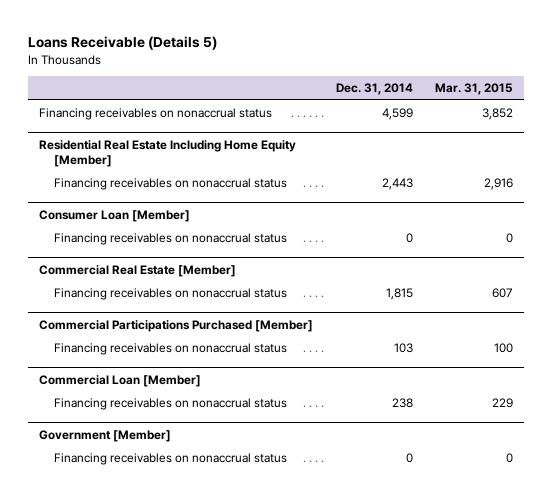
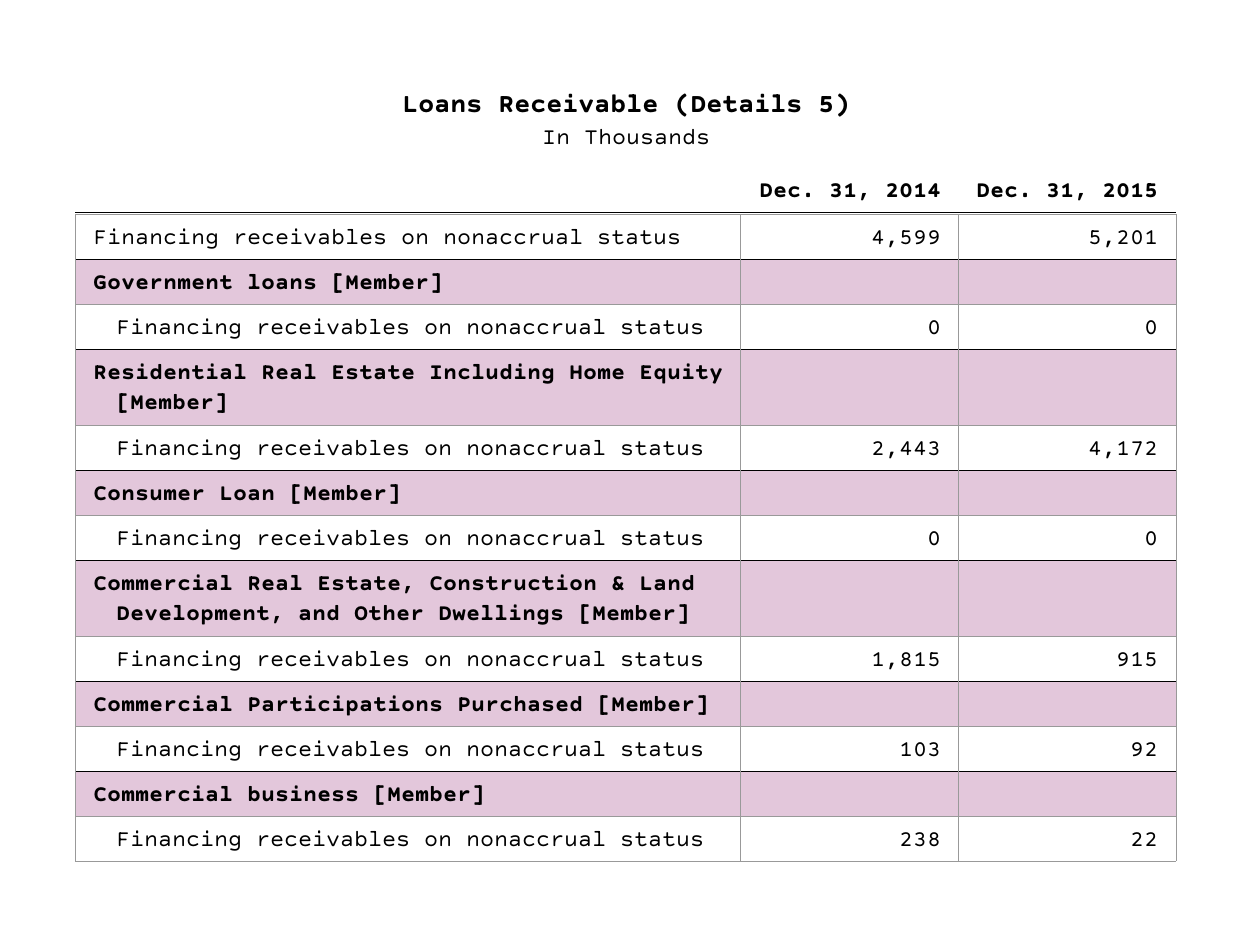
[435,82,514,95] Mar. 31, 2015 -> none
none -> [976,182,1159,202] Dec. 31, 2015
none -> [92,272,443,293] Government loans [Member]
none -> [115,317,704,339] Financing receivables on nonaccrual status
[39,264,237,277] Commercial Real Estate [Member] -> [92,573,695,626] Commercial Real Estate, Construction & Land Development, and Other Dwellings [Member]
[39,374,202,387] Commercial Loan [Member] -> [92,784,485,805] Commercial business [Member]
[39,429,172,442] Government [Member] -> none
[54,453,288,466] Financing receivables on nonaccrual status -> none

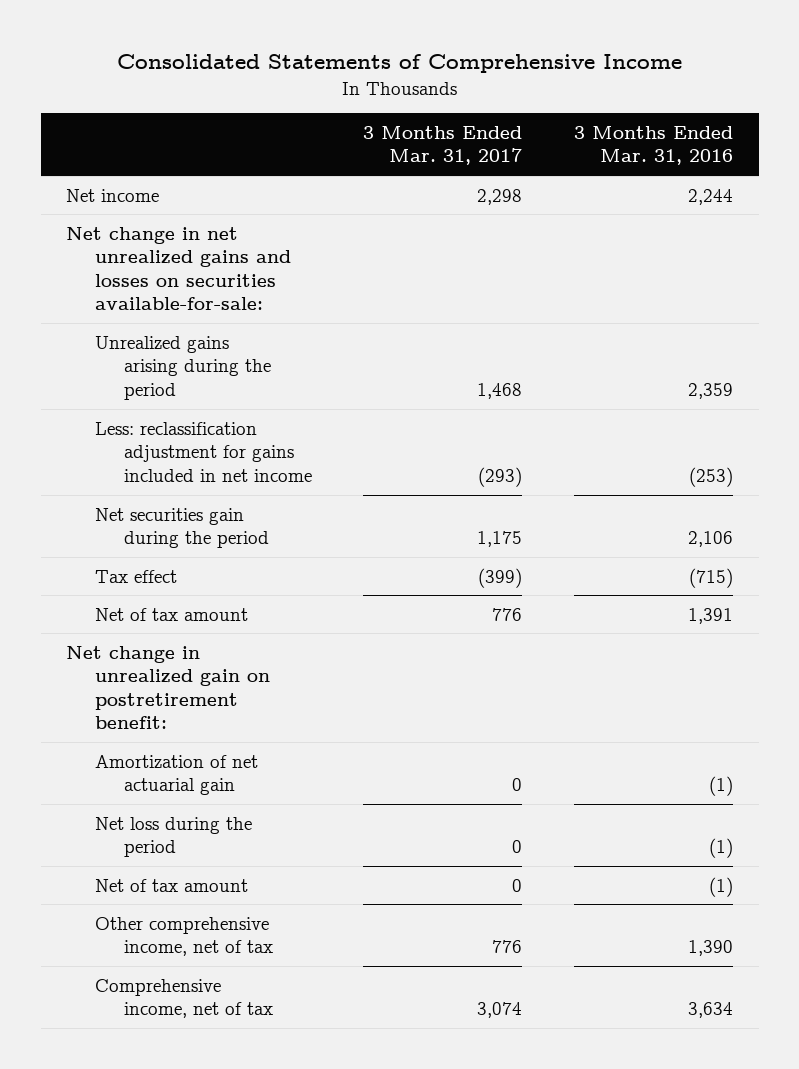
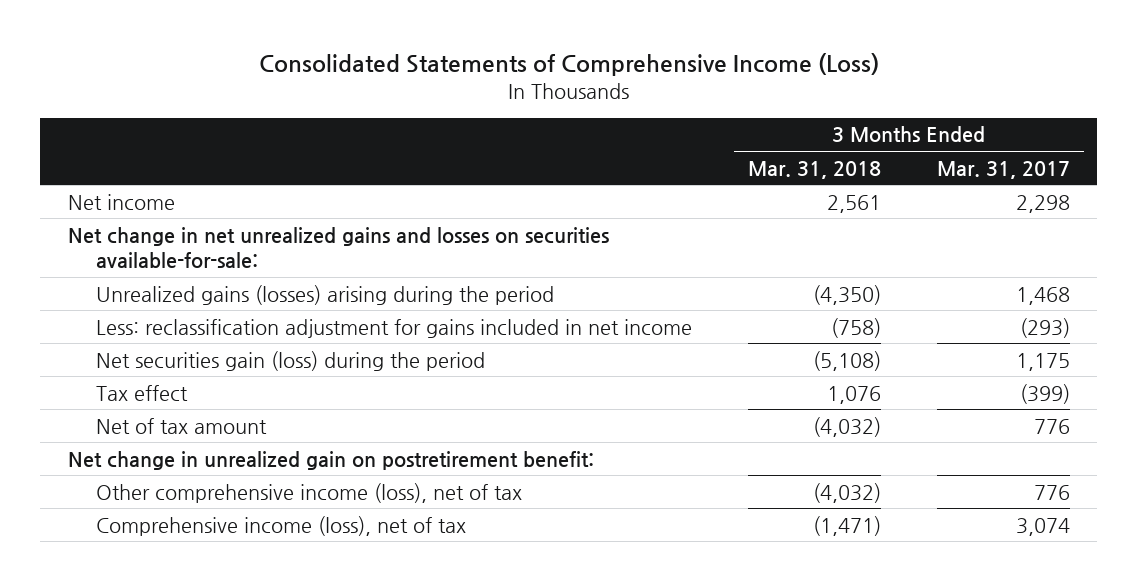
[116,54,682,74] Consolidated Statements of Comprehensive Income -> [258,52,879,76] Consolidated Statements of Comprehensive Income (Loss)
[573,125,733,166] 3 Months Ended Mar. 31, 2016 -> none
none -> [748,160,882,179] Mar. 31, 2018
[94,335,271,400] Unrealized gains arising during the period -> [96,284,555,305] Unrealized gains (losses) arising during the period
[94,507,269,549] Net securities gain during the period -> [96,350,486,371] Net securities gain (loss) during the period
[94,754,258,796] Amortization of net actuarial gain -> none
[94,816,252,858] Net loss during the period -> none
[94,878,248,892] Net of tax amount -> none
[94,916,273,957] Other comprehensive income, net of tax -> [96,482,523,503] Other comprehensive income (loss), net of tax
[94,978,273,1019] Comprehensive income, net of tax -> [96,515,467,536] Comprehensive income (loss), net of tax

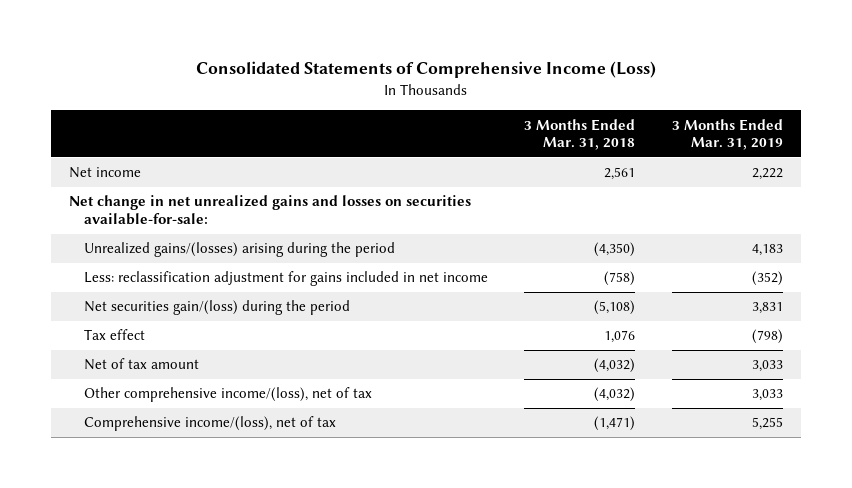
[936,160,1070,179] Mar. 31, 2017 -> none
none -> [671,118,783,151] 3 Months Ended Mar. 31, 2019
[96,284,555,305] Unrealized gains (losses) arising during the period -> [83,242,395,258] Unrealized gains/(losses) arising during the period
[96,350,486,371] Net securities gain (loss) during the period -> [83,300,350,316] Net securities gain/(loss) during the period
[67,450,594,470] Net change in unrealized gain on postretirement benefit: -> none
[96,482,523,503] Other comprehensive income (loss), net of tax -> [83,387,372,403] Other comprehensive income/(loss), net of tax
[96,515,467,536] Comprehensive income (loss), net of tax -> [83,416,336,432] Comprehensive income/(loss), net of tax

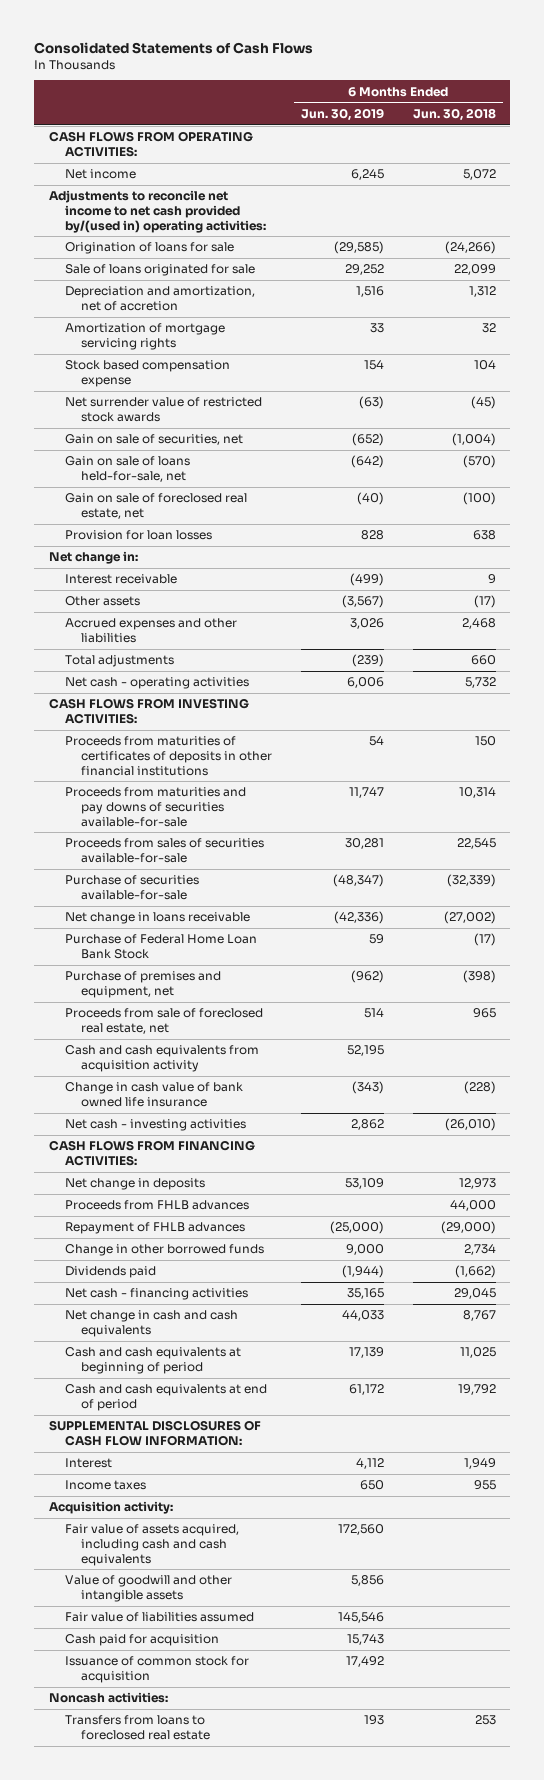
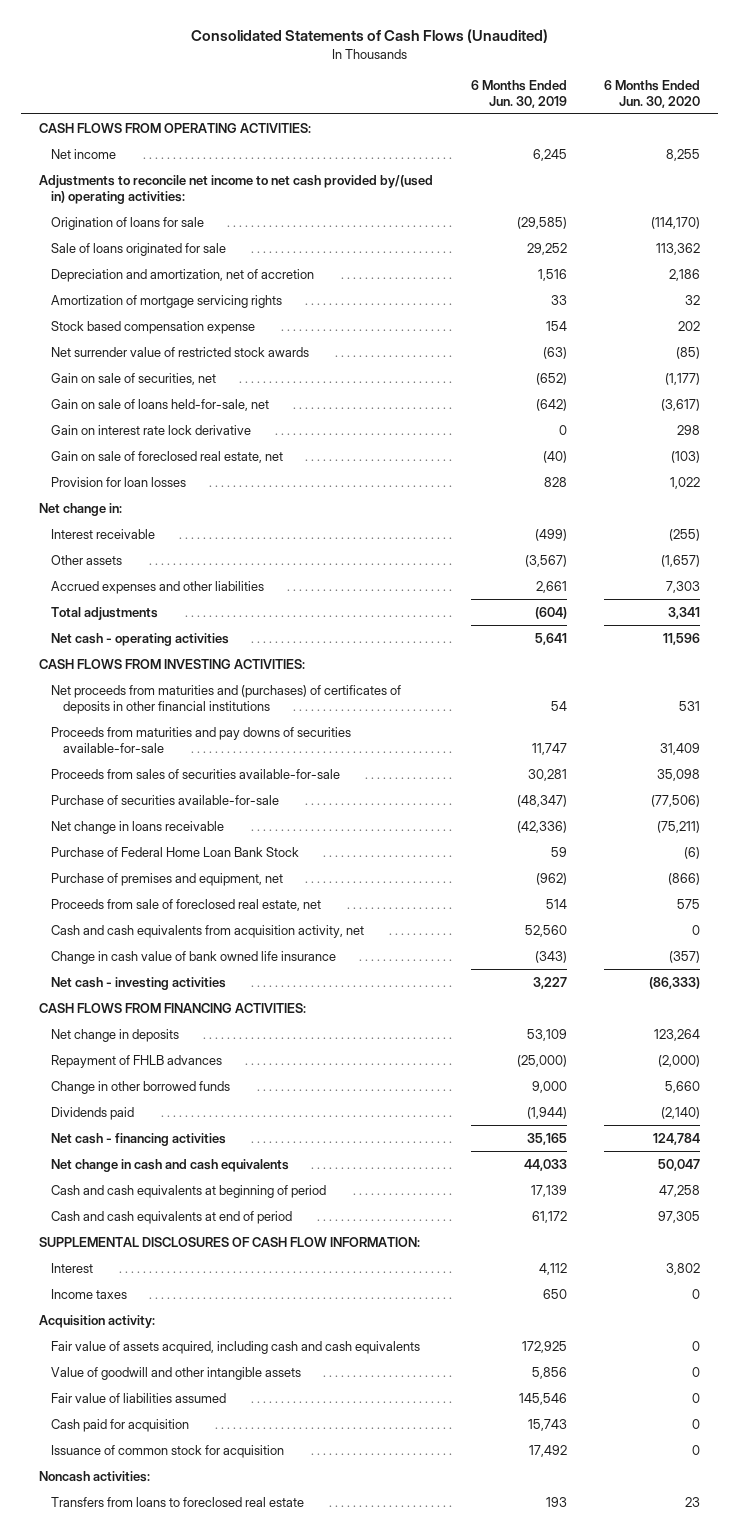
[34,41,314,54] Consolidated Statements of Cash Flows -> [190,29,548,44] Consolidated Statements of Cash Flows (Unaudited)
[412,107,496,121] Jun. 30, 2018 -> none
none -> [603,79,700,108] 6 Months Ended Jun. 30, 2020
none -> [51,424,252,435] Gain on interest rate lock derivative
[349,618,384,630] 3,026 -> [535,580,567,593] 2,661
[351,654,384,668] (239) -> [534,606,567,619] (604)
[346,677,384,689] 6,006 -> [534,632,567,645] 5,641
[65,736,273,776] Proceeds from maturities of certificates of deposits in other financial institutions -> [51,684,402,714] Net proceeds from maturities and (purchases) of certificates of deposits in other financial institutions
[65,1045,260,1073] Cash and cash equivalents from acquisition activity -> [51,924,365,938] Cash and cash equivalents from acquisition activity, net
[346,1045,384,1057] 52,195 -> [524,924,567,937] 52,560
[350,1119,384,1131] 2,862 -> [532,976,567,989] 3,227
[65,1200,250,1211] Proceeds from FHLB advances -> none
[337,1524,384,1536] 172,560 -> [521,1340,567,1353] 172,925

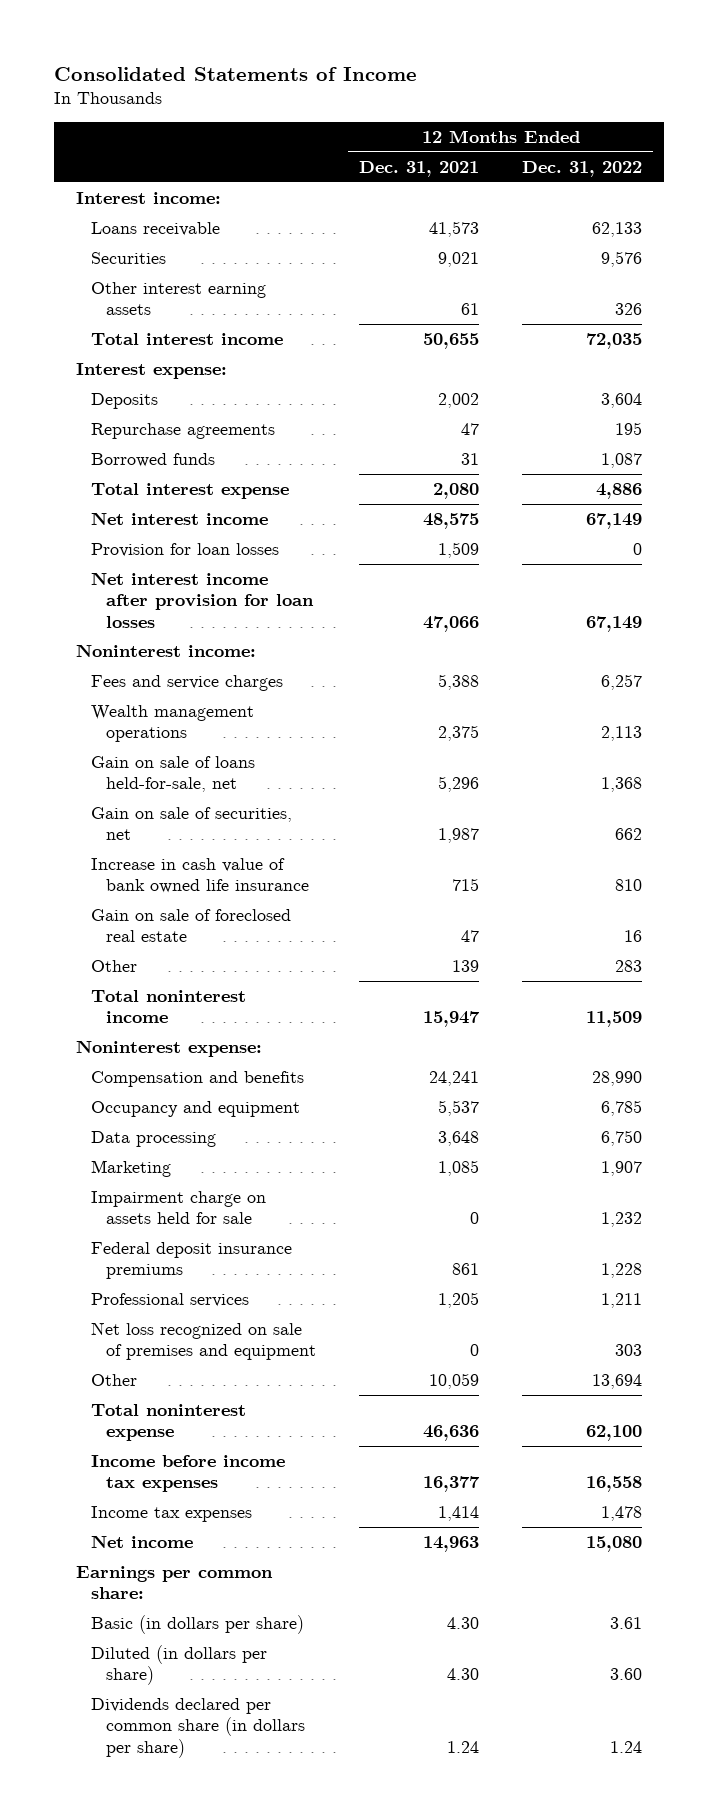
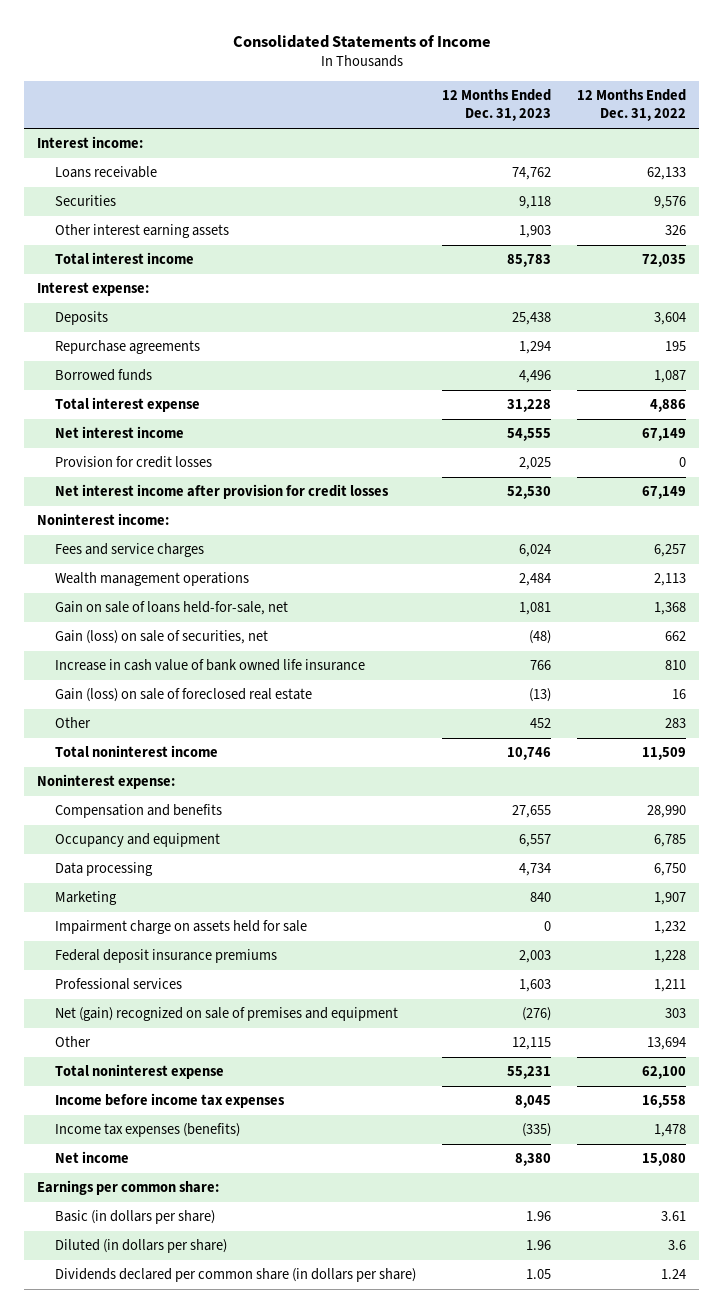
[358,160,479,177] Dec. 31, 2021 -> none
none -> [442,89,552,122] 12 Months Ended Dec. 31, 2023
[90,542,279,557] Provision for loan losses -> [55,456,213,469] Provision for credit losses
[90,571,314,628] Net interest income after provision for loan losses -> [55,484,390,500] Net interest income after provision for credit losses
[90,806,292,841] Gain on sale of securities, net -> [55,630,269,645] Gain (loss) on sale of securities, net
[90,908,291,943] Gain on sale of foreclosed real estate -> [55,688,313,703] Gain (loss) on sale of foreclosed real estate
[90,1321,316,1361] Net loss recognized on sale of premises and equipment -> [55,1007,399,1022] Net (gain) recognized on sale of premises and equipment
[90,1505,252,1522] Income tax expenses -> [55,1123,241,1138] Income tax expenses (benefits)
[610,1668,643,1681] 3.60 -> [668,1240,687,1251] 3.6

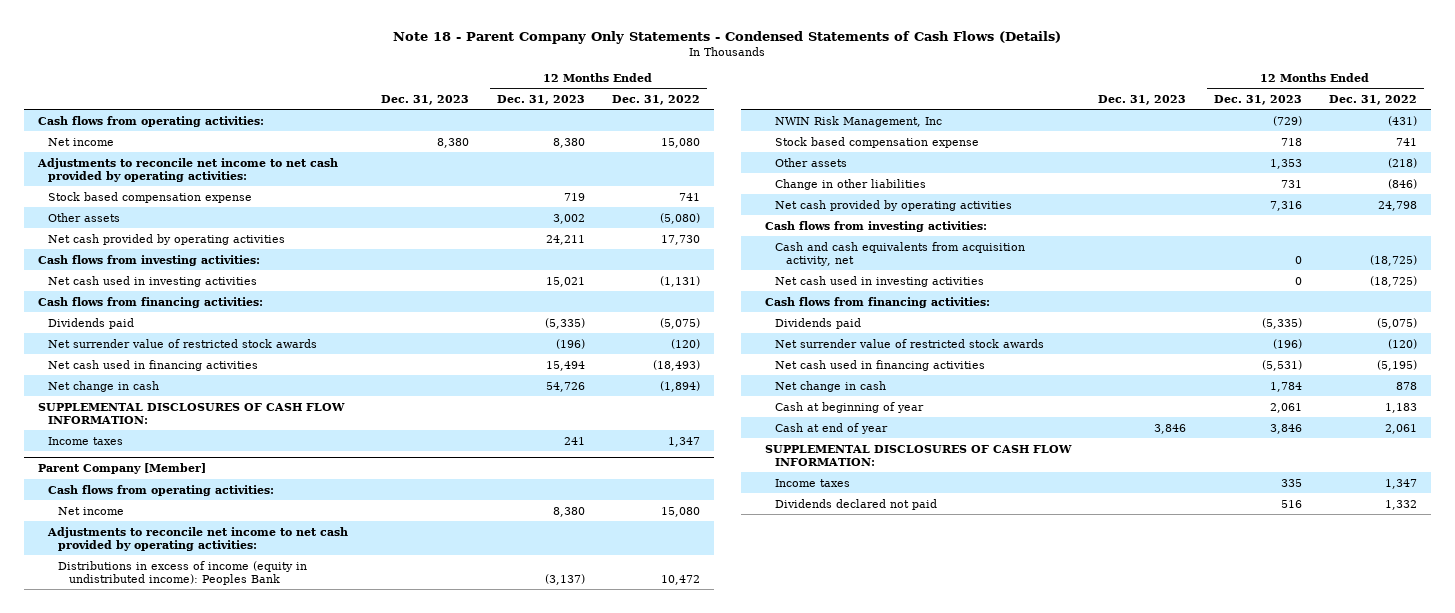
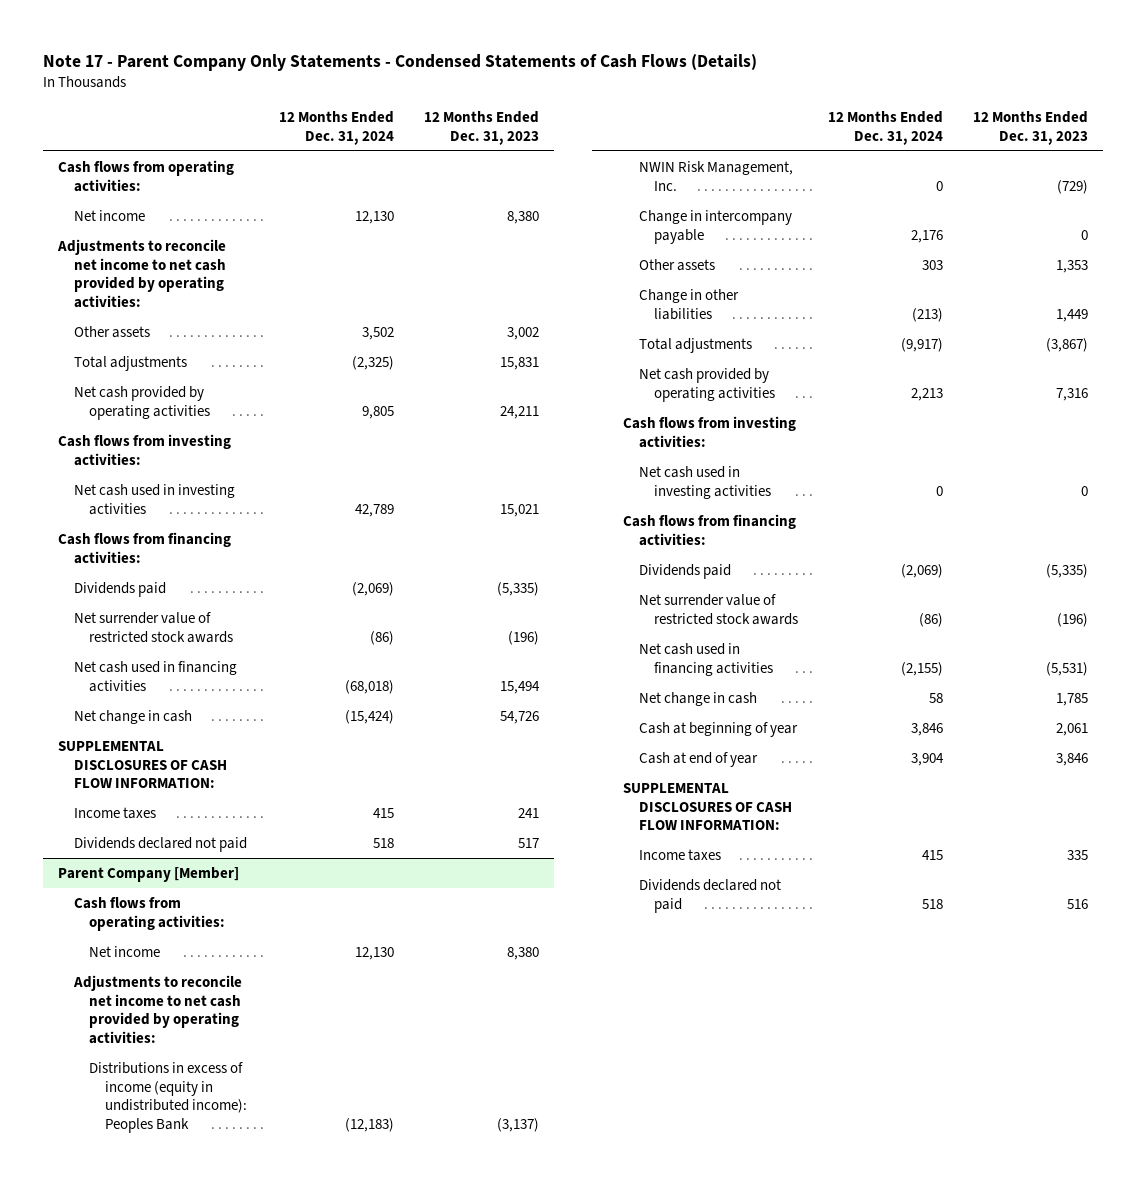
[393,31,1062,45] Note 18 - Parent Company Only Statements - Condensed Statements of Cash Flows (Details) -> [42,53,757,71] Note 17 - Parent Company Only Statements - Condensed Statements of Cash Flows (Details)
[381,94,470,105] Dec. 31, 2023 -> none
[611,94,700,105] Dec. 31, 2022 -> none
none -> [279,111,395,145] 12 Months Ended Dec. 31, 2024
[48,191,253,203] Stock based compensation expense -> none
none -> [73,356,187,372] Total adjustments
none -> [73,837,247,853] Dividends declared not paid
[775,136,980,148] Stock based compensation expense -> none
[775,115,943,127] NWIN Risk Management, Inc -> [638,161,793,191] NWIN Risk Management, Inc.
none -> [638,210,792,244] Change in intercompany payable
[1280,179,1302,188] 731 -> [1056,308,1089,322] 1,449
none -> [638,338,752,354] Total adjustments
[775,241,1026,266] Cash and cash equivalents from acquisition activity, net -> none
[1269,381,1302,392] 1,784 -> [1056,693,1089,707] 1,785

